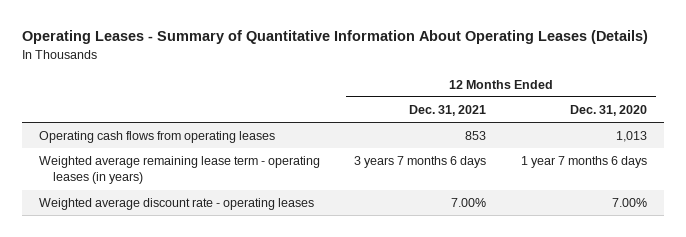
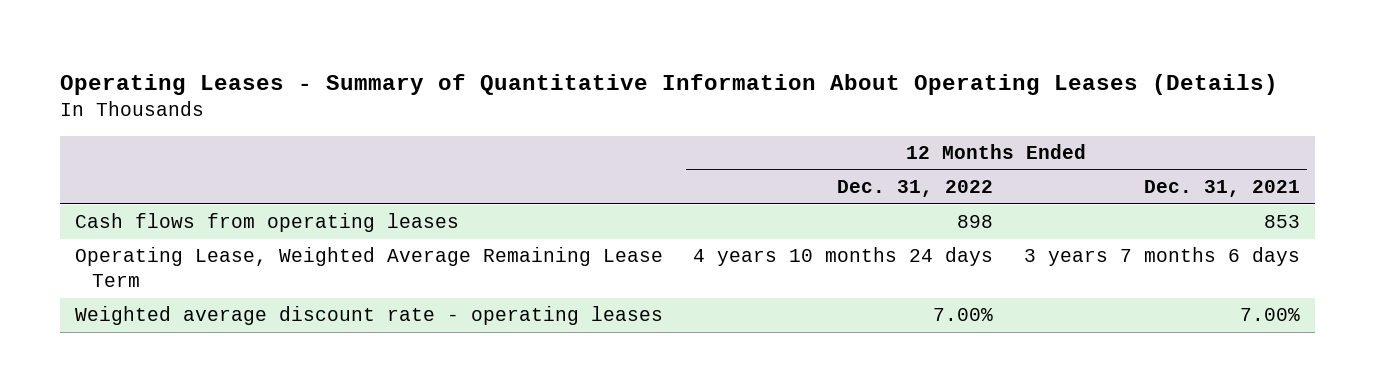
[569,105,647,117] Dec. 31, 2020 -> none
none -> [837,180,994,198] Dec. 31, 2022
[38,131,275,144] Operating cash flows from operating leases -> [74,213,459,233] Cash flows from operating leases
[38,156,320,185] Weighted average remaining lease term - operating leases (in years) -> [74,247,663,288] Operating Lease, Weighted Average Remaining Lease Term

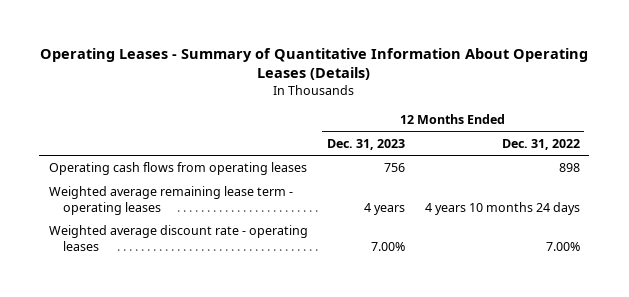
[1143,180,1300,198] Dec. 31, 2021 -> none
none -> [327,138,406,150] Dec. 31, 2023
[74,213,459,233] Cash flows from operating leases -> [49,162,308,176] Operating cash flows from operating leases
[74,247,663,288] Operating Lease, Weighted Average Remaining Lease Term -> [49,186,294,215] Weighted average remaining lease term - operating leases

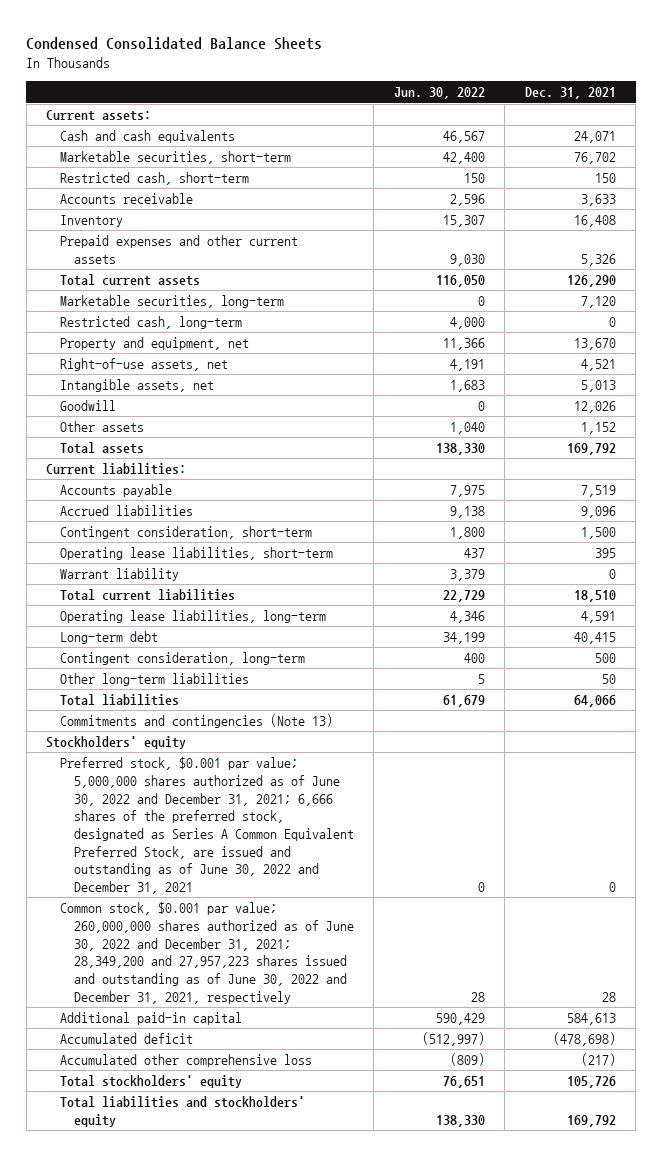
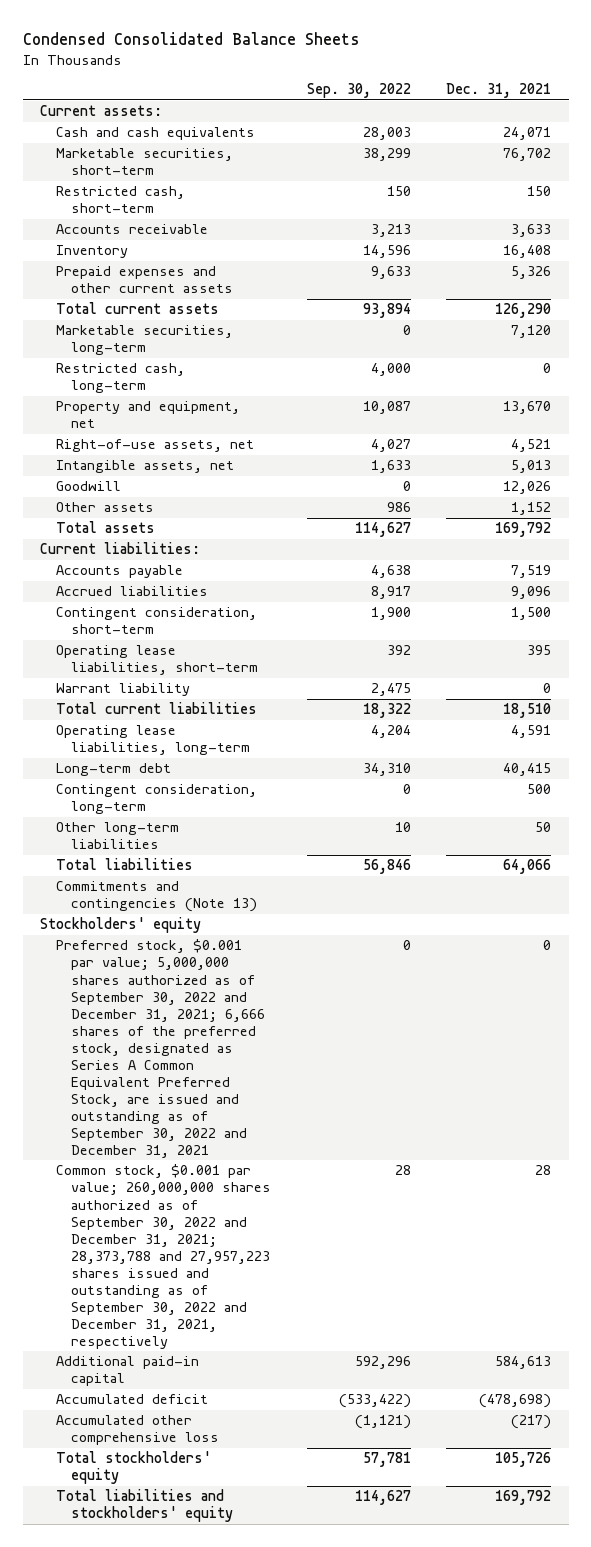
[393,87,485,100] Jun. 30, 2022 -> none
none -> [306,83,411,99] Sep. 30, 2022
[60,757,354,894] Preferred stock, $0.001 par value; 5,000,000 shares authorized as of June 30, 2022 and December 31, 2021; 6,666 shares of the preferred stock, designated as Series A Common Equivalent Preferred Stock, are issued and outstanding as of June 30, 2022 and December 31, 2021 -> [55,939,266,1158] Preferred stock, $0.001 par value; 5,000,000 shares authorized as of September 30, 2022 and December 31, 2021; 6,666 shares of the preferred stock, designated as Series A Common Equivalent Preferred Stock, are issued and outstanding as of September 30, 2022 and December 31, 2021
[60,902,354,1004] Common stock, $0.001 par value; 260,000,000 shares authorized as of June 30, 2022 and December 31, 2021; 28,349,200 and 27,957,223 shares issued and outstanding as of June 30, 2022 and December 31, 2021, respectively -> [55,1164,272,1349] Common stock, $0.001 par value; 260,000,000 shares authorized as of September 30, 2022 and December 31, 2021; 28,373,788 and 27,957,223 shares issued and outstanding as of September 30, 2022 and December 31, 2021, respectively

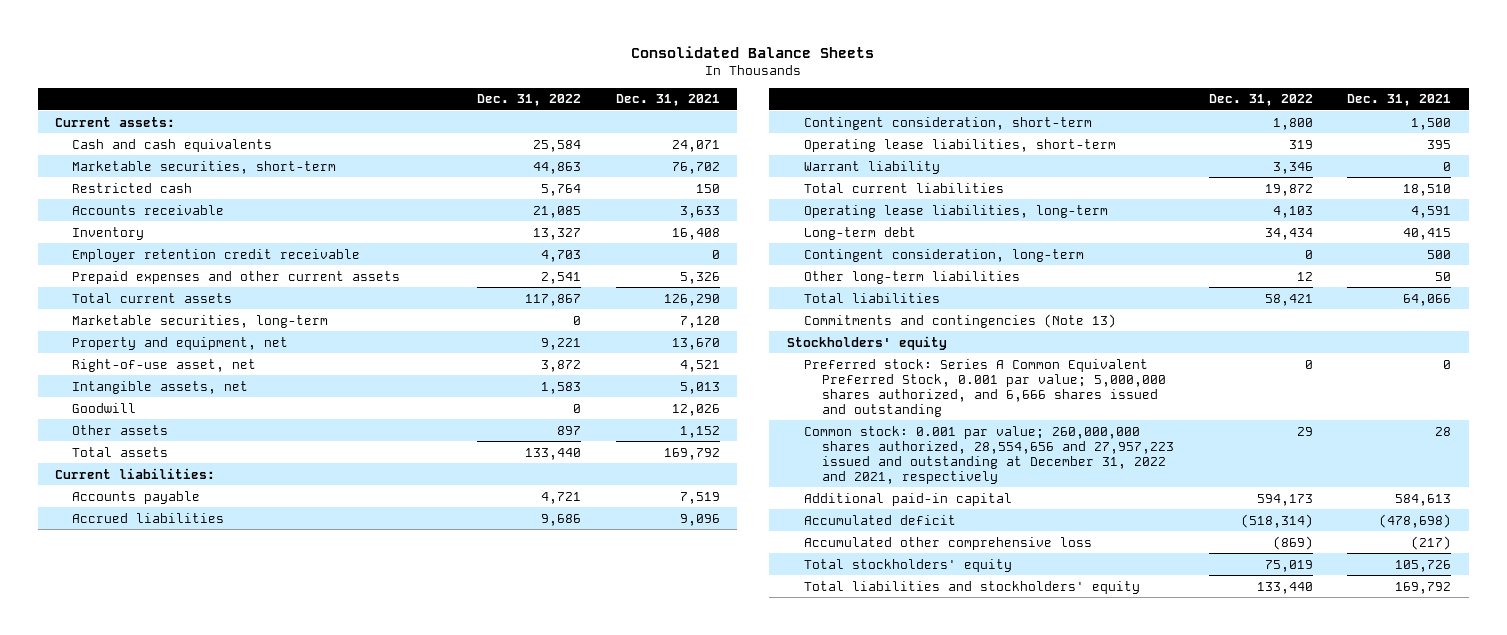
[22,32,360,46] Condensed Consolidated Balance Sheets -> [631,45,875,58] Consolidated Balance Sheets
[306,83,411,99] Sep. 30, 2022 -> none
none -> [476,94,581,107] Dec. 31, 2022
[55,186,185,214] Restricted cash, short-term -> [72,182,193,193] Restricted cash
none -> [72,248,361,262] Employer retention credit receivable
[55,363,185,394] Restricted cash, long-term -> none
[55,439,254,453] Right-of-use assets, net -> [72,358,257,372] Right-of-use asset, net
[55,939,266,1158] Preferred stock, $0.001 par value; 5,000,000 shares authorized as of September 30, 2022 and December 31, 2021; 6,666 shares of the preferred stock, designated as Series A Common Equivalent Preferred Stock, are issued and outstanding as of September 30, 2022 and December 31, 2021 -> [804,358,1166,417] Preferred stock: Series A Common Equivalent Preferred Stock, 0.001 par value; 5,000,000 shares authorized, and 6,666 shares issued and outstanding
[55,1164,272,1349] Common stock, $0.001 par value; 260,000,000 shares authorized as of September 30, 2022 and December 31, 2021; 28,373,788 and 27,957,223 shares issued and outstanding as of September 30, 2022 and December 31, 2021, respectively -> [804,425,1174,484] Common stock: 0.001 par value; 260,000,000 shares authorized, 28,554,656 and 27,957,223 issued and outstanding at December 31, 2022 and 2021, respectively

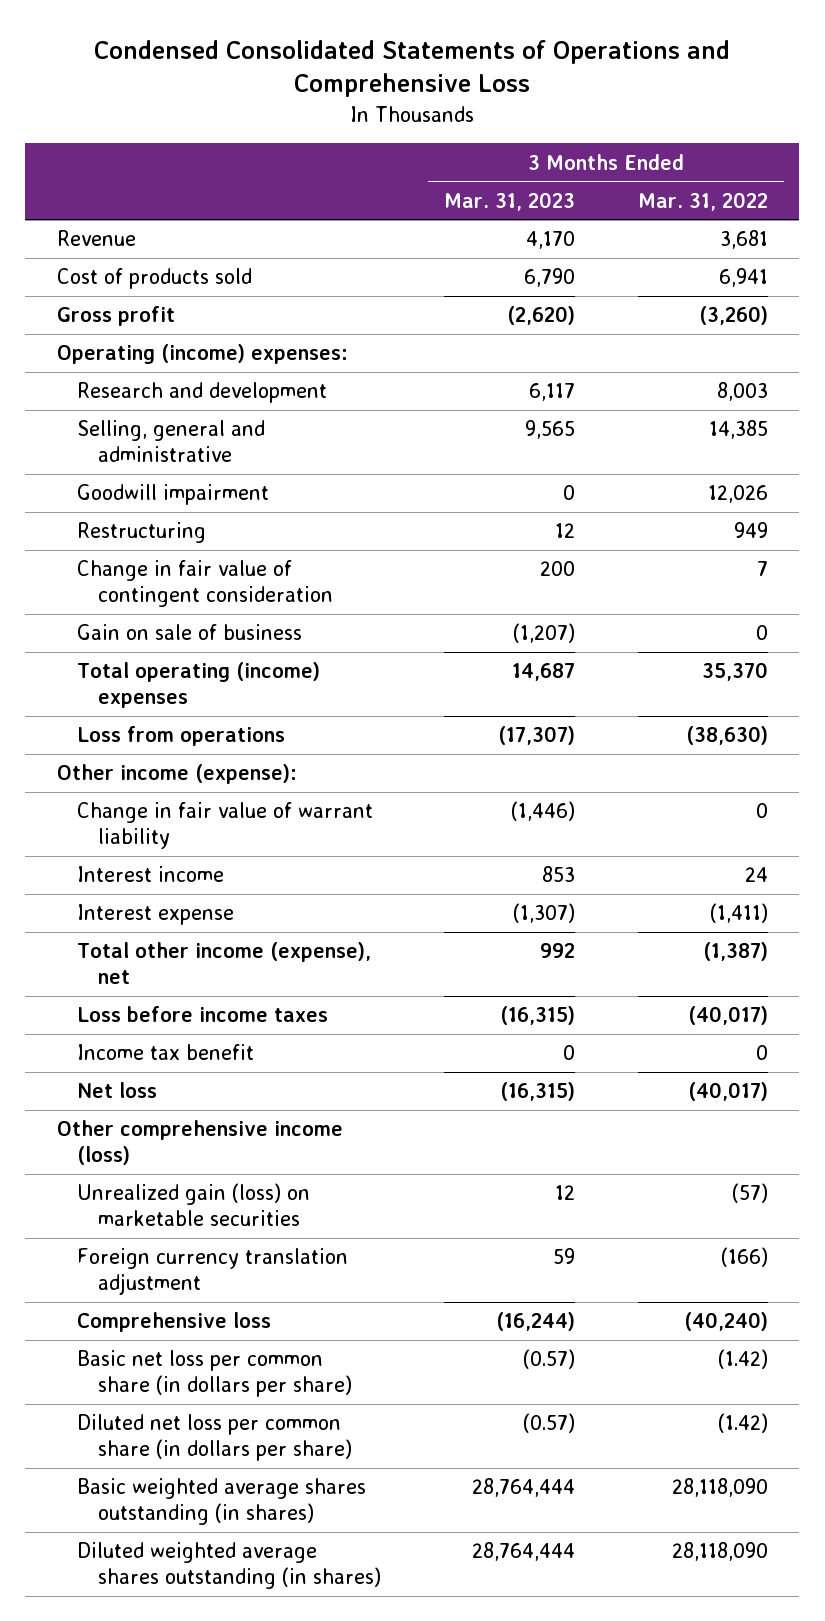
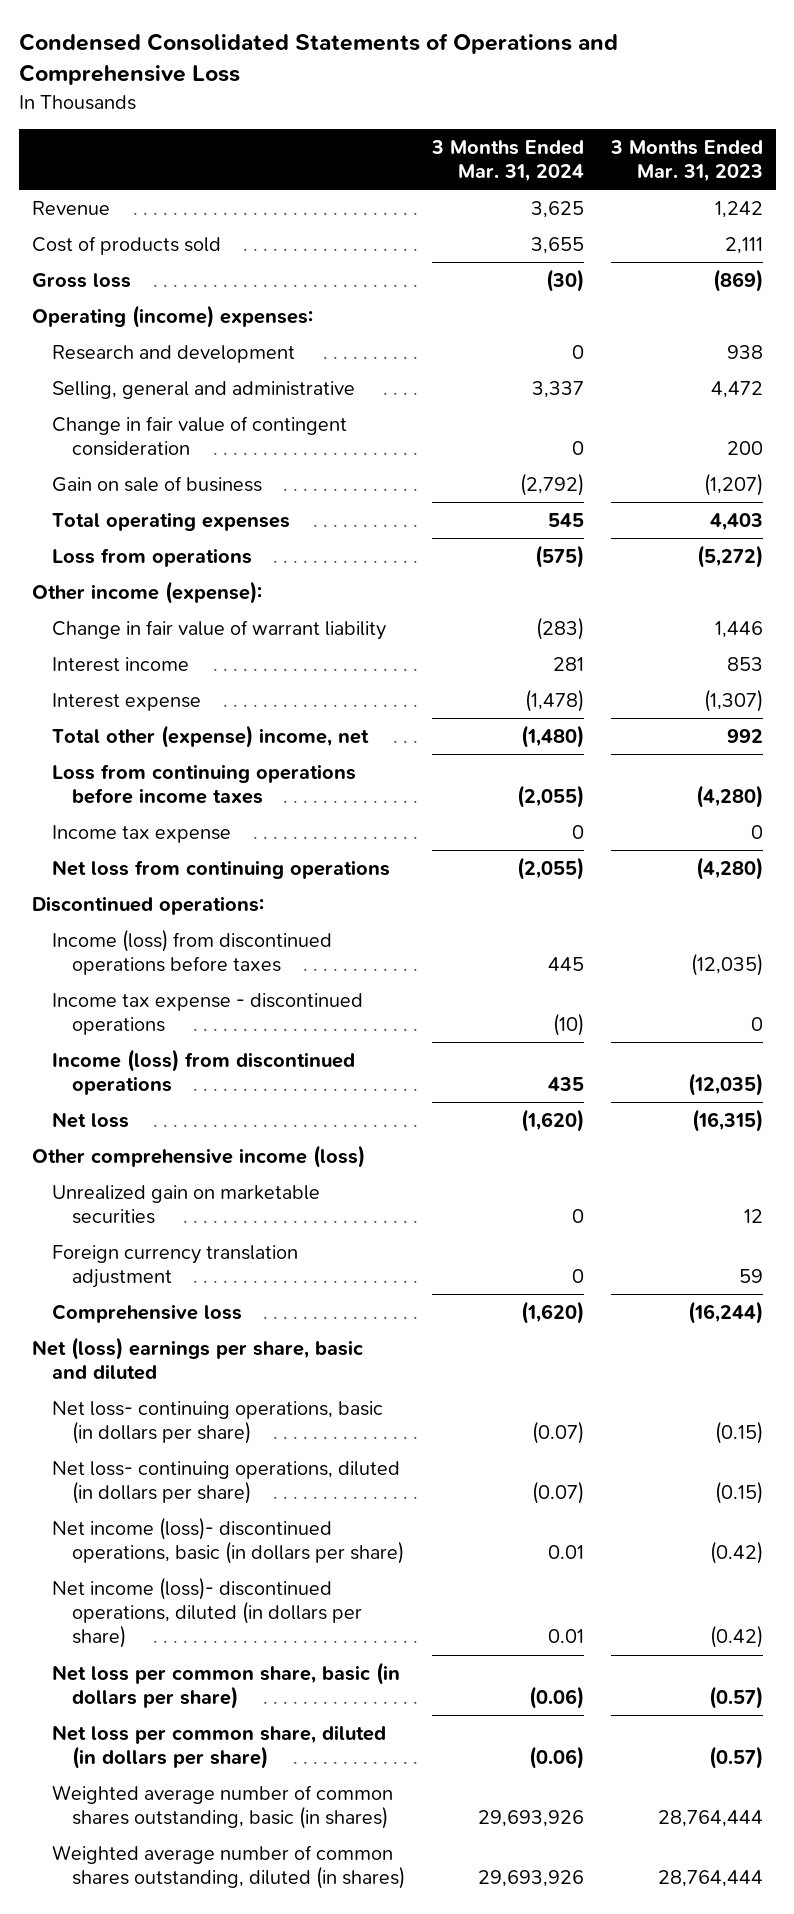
[637,191,768,211] Mar. 31, 2022 -> none
none -> [430,139,584,182] 3 Months Ended Mar. 31, 2024
[526,231,576,250] 4,170 -> [714,200,763,218] 1,242
[524,268,576,288] 6,790 -> [724,236,763,254] 2,111
[56,306,175,327] Gross profit -> [31,272,131,288] Gross loss
[507,306,576,326] (2,620) -> [712,268,763,292] (869)
[77,484,270,506] Goodwill impairment -> none
[77,522,207,544] Restructuring -> none
[529,383,576,402] 6,117 -> [726,344,763,359] 938
[525,420,576,440] 9,565 -> [710,380,763,398] 4,472
[77,662,321,709] Total operating (income) expenses -> [51,511,290,531] Total operating expenses
[512,663,576,682] 14,687 -> [709,512,763,531] 4,403
[498,726,576,746] (17,307) -> [696,544,763,568] (5,272)
[511,801,576,822] (1,446) -> [714,620,763,638] 1,446
[77,942,372,985] Total other income (expense), net -> [51,724,369,748] Total other (expense) income, net
[77,1006,329,1023] Loss before income taxes -> [51,763,356,805] Loss from continuing operations before income taxes
[500,1006,576,1026] (16,315) -> [695,785,763,809] (4,280)
[77,1044,255,1061] Income tax benefit -> [51,824,231,843] Income tax expense
none -> [51,859,390,879] Net loss from continuing operations
none -> [31,895,264,915] Discontinued operations:
none -> [51,928,332,976] Income (loss) from discontinued operations before taxes
none -> [51,992,363,1036] Income tax expense - discontinued operations
none -> [51,1048,355,1096] Income (loss) from discontinued operations
[77,1183,311,1227] Unrealized gain (loss) on marketable securities -> [51,1184,320,1225] Unrealized gain on marketable securities
none -> [31,1336,364,1381] Net (loss) earnings per share, basic and diluted
none -> [51,1400,383,1445] Net loss- continuing operations, basic (in dollars per share)
none -> [51,1460,400,1505] Net loss- continuing operations, diluted (in dollars per share)
none -> [51,1516,404,1565] Net income (loss)- discontinued operations, basic (in dollars per share)
none -> [51,1576,362,1649] Net income (loss)- discontinued operations, diluted (in dollars per share)
[77,1350,353,1398] Basic net loss per common share (in dollars per share) -> [51,1661,400,1710] Net loss per common share, basic (in dollars per share)
[77,1414,353,1462] Diluted net loss per common share (in dollars per share) -> [51,1724,386,1770] Net loss per common share, diluted (in dollars per share)
[77,1478,367,1526] Basic weighted average shares outstanding (in shares) -> [51,1784,393,1830] Weighted average number of common shares outstanding, basic (in shares)
[77,1542,382,1590] Diluted weighted average shares outstanding (in shares) -> [51,1844,405,1890] Weighted average number of common shares outstanding, diluted (in shares)

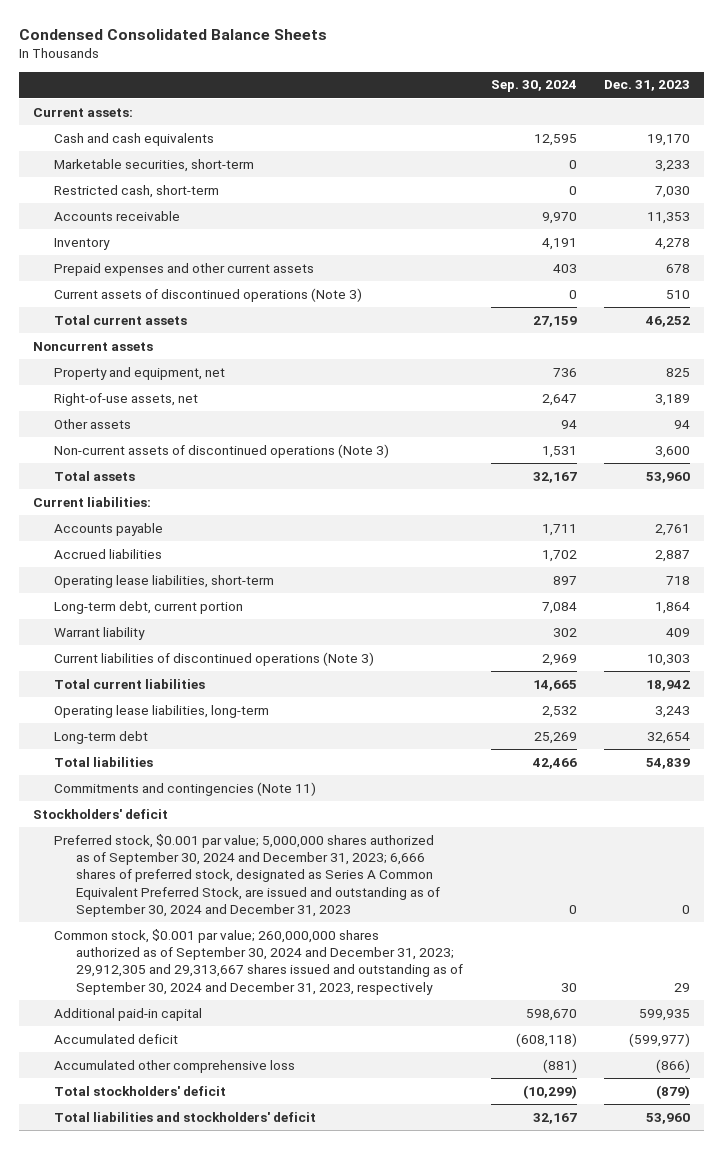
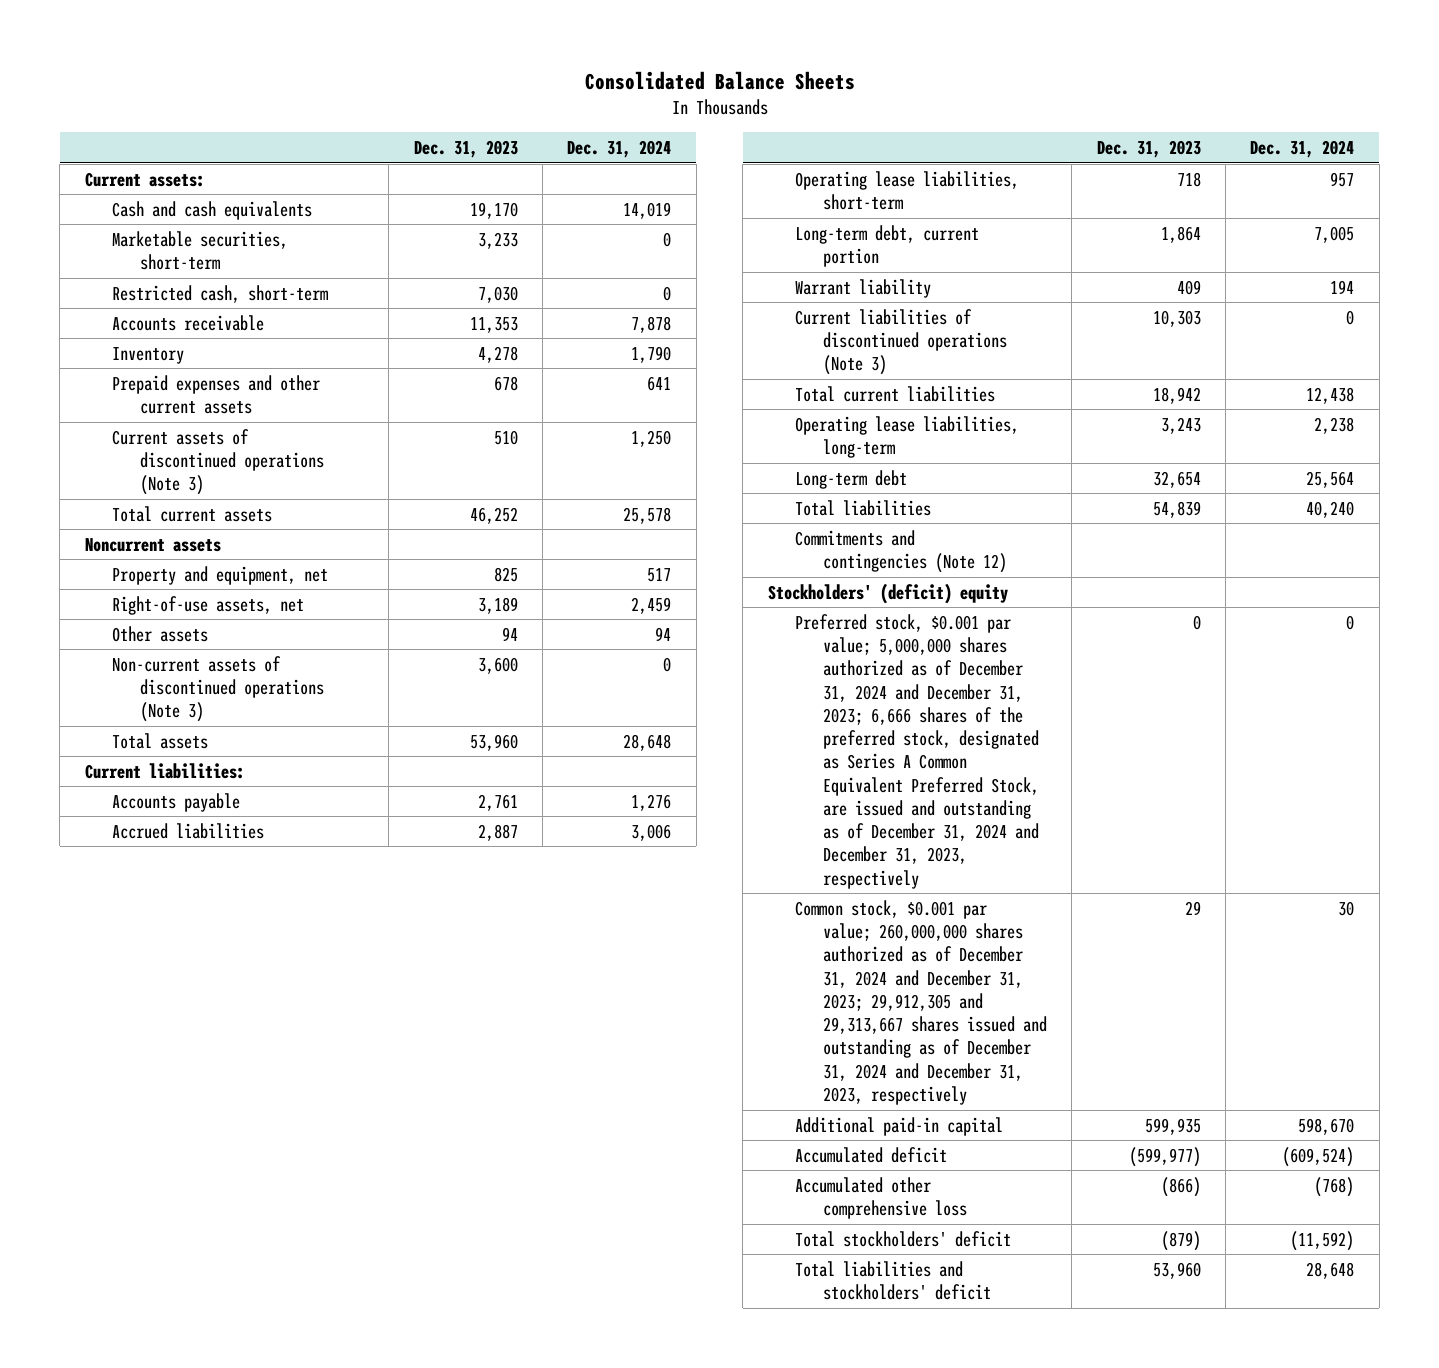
[19,29,328,41] Condensed Consolidated Balance Sheets -> [584,70,855,90] Consolidated Balance Sheets
[490,80,577,93] Sep. 30, 2024 -> none
none -> [567,140,672,159] Dec. 31, 2024
[54,781,317,796] Commitments and contingencies (Note 11) -> [795,529,1007,574] Commitments and contingencies (Note 12)
[33,808,169,819] Stockholders' deficit -> [767,582,1008,604] Stockholders' (deficit) equity
[54,833,440,917] Preferred stock, $0.001 par value; 5,000,000 shares authorized as of September 30, 2024 and December 31, 2023; 6,666 shares of preferred stock, designated as Series A Common Equivalent Preferred Stock, are issued and outstanding as of September 30, 2024 and December 31, 2023 -> [795,613,1039,889] Preferred stock, $0.001 par value; 5,000,000 shares authorized as of December 31, 2024 and December 31, 2023; 6,666 shares of the preferred stock, designated as Series A Common Equivalent Preferred Stock, are issued and outstanding as of December 31, 2024 and December 31, 2023, respectively
[54,928,463,995] Common stock, $0.001 par value; 260,000,000 shares authorized as of September 30, 2024 and December 31, 2023; 29,912,305 and 29,313,667 shares issued and outstanding as of September 30, 2024 and December 31, 2023, respectively -> [795,899,1047,1105] Common stock, $0.001 par value; 260,000,000 shares authorized as of December 31, 2024 and December 31, 2023; 29,912,305 and 29,313,667 shares issued and outstanding as of December 31, 2024 and December 31, 2023, respectively

